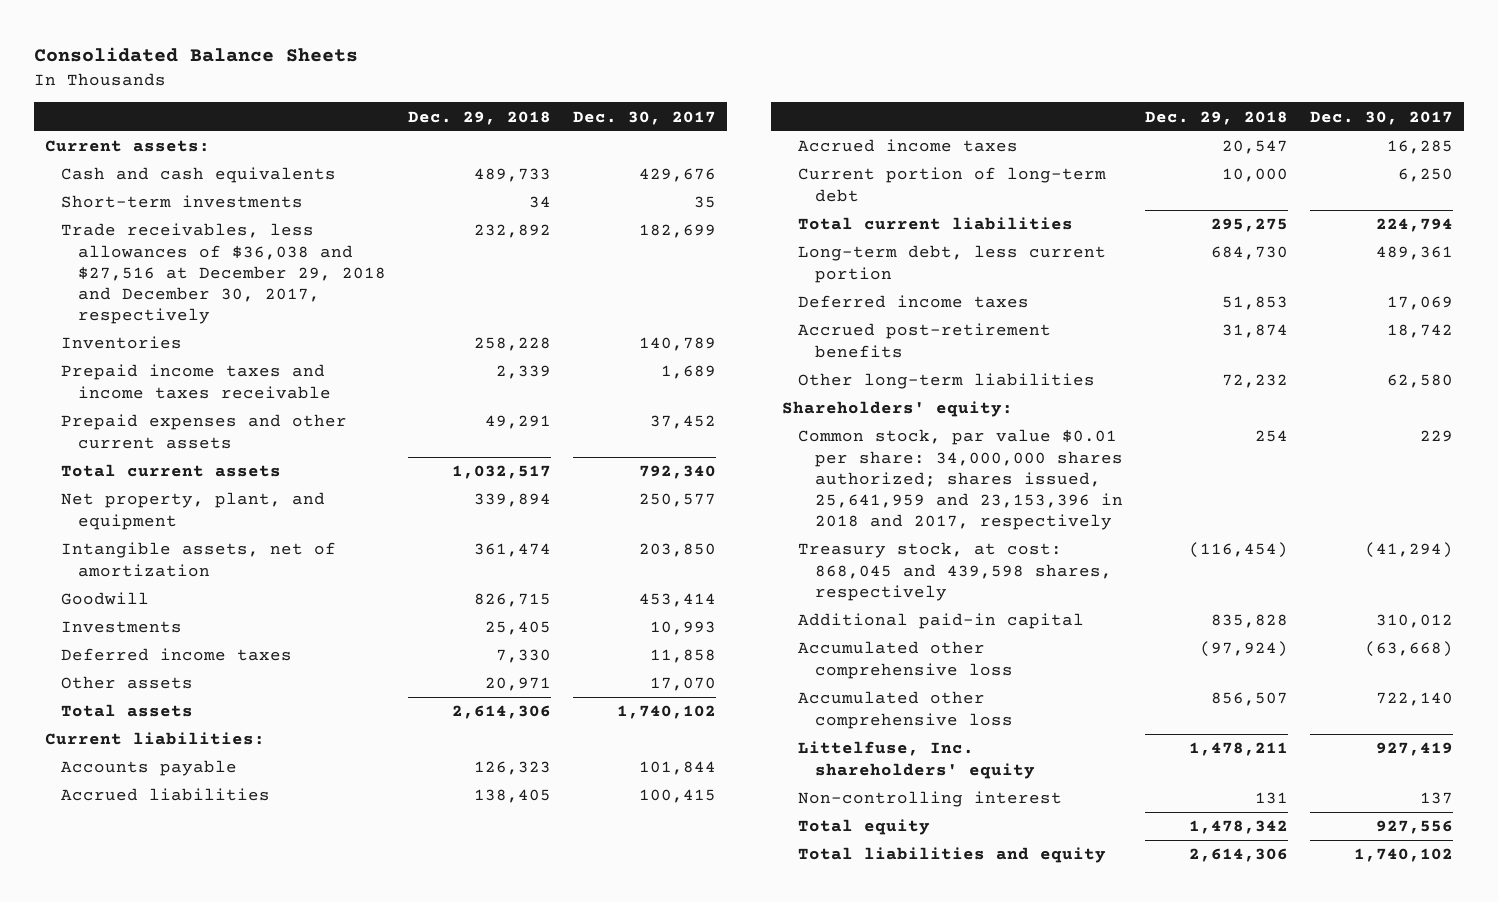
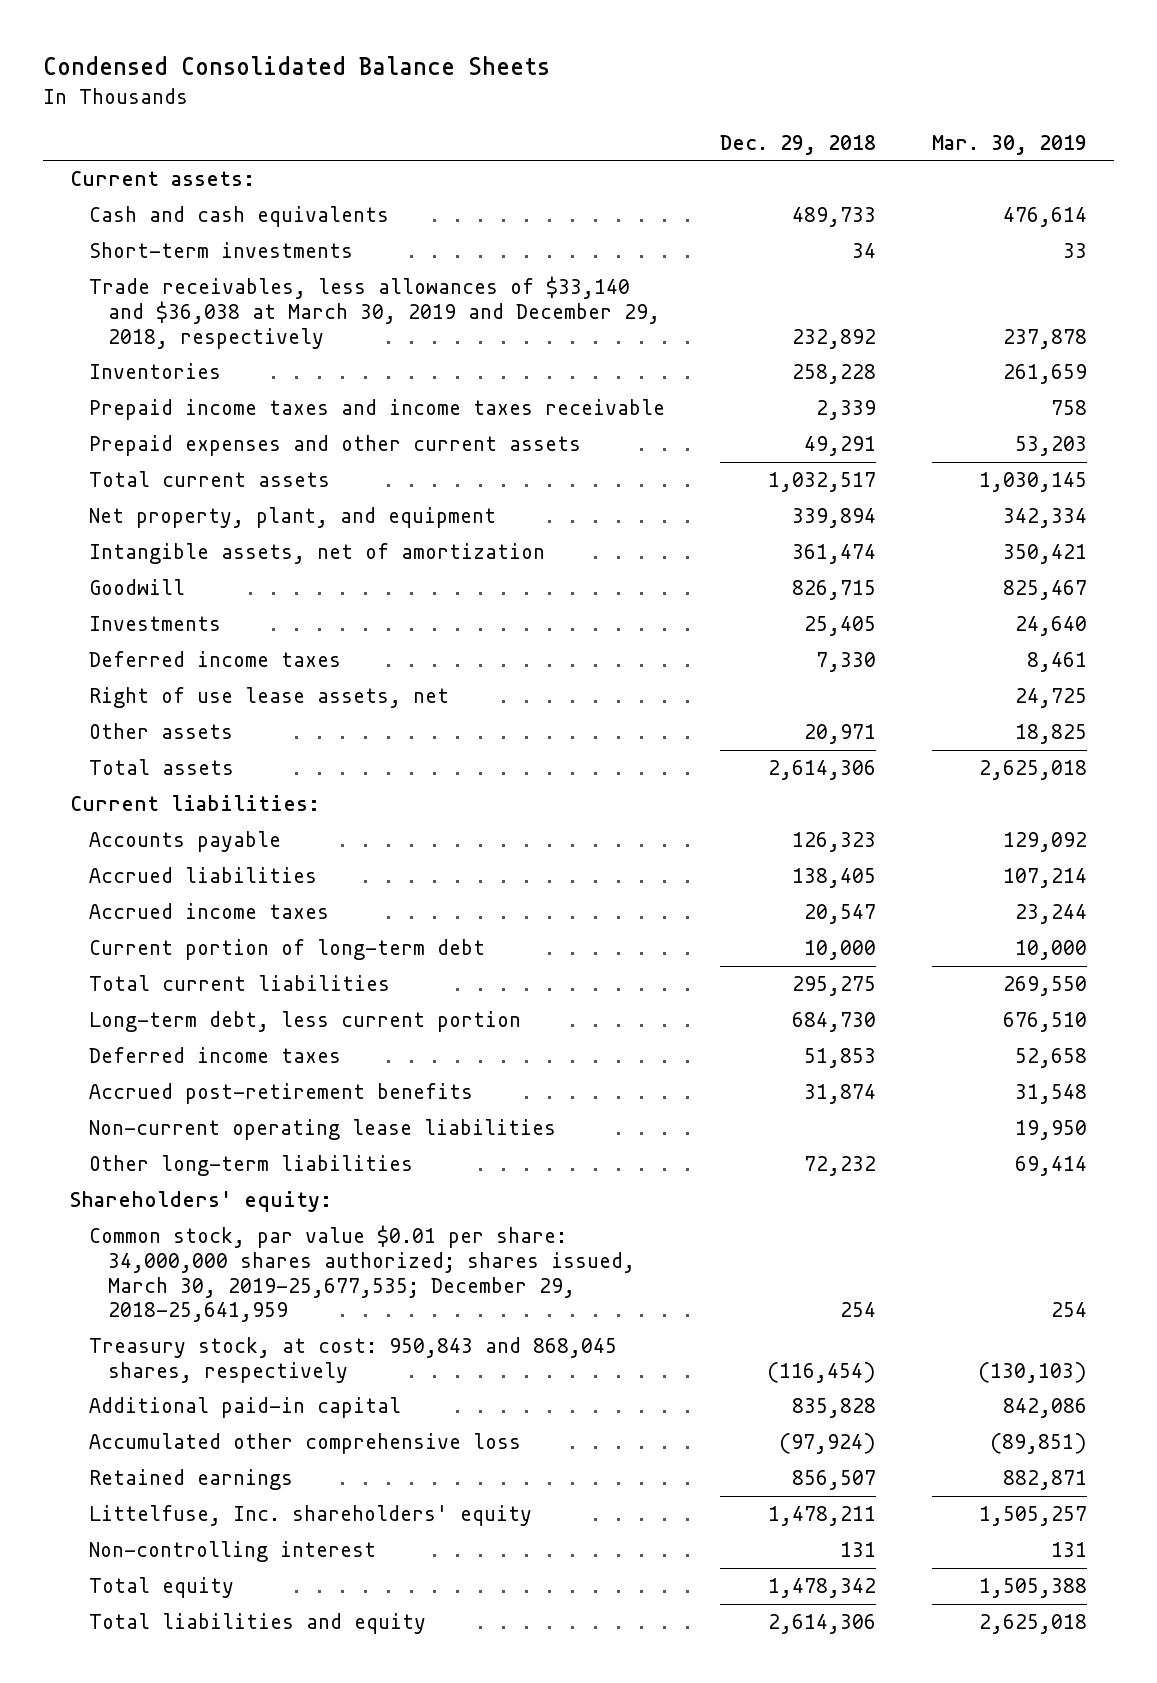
[34,47,359,63] Consolidated Balance Sheets -> [42,56,550,76] Condensed Consolidated Balance Sheets
[573,110,717,125] Dec. 30, 2017 -> none
none -> [931,134,1087,155] Mar. 30, 2019
[61,223,386,325] Trade receivables, less allowances of $36,038 and $27,516 at December 29, 2018 and December 30, 2017, respectively -> [89,276,660,349] Trade receivables, less allowances of $33,140 and $36,038 at March 30, 2019 and December 29, 2018, respectively
none -> [89,687,450,709] Right of use lease assets, net
none -> [89,1119,557,1141] Non-current operating lease liabilities
[798,429,1123,531] Common stock, par value $0.01 per share: 34,000,000 shares authorized; shares issued, 25,641,959 and 23,153,396 in 2018 and 2017, respectively -> [89,1225,635,1323] Common stock, par value $0.01 per share: 34,000,000 shares authorized; shares issued, March 30, 2019-25,677,535; December 29, 2018-25,641,959
[798,542,1112,601] Treasury stock, at cost: 868,045 and 439,598 shares, respectively -> [89,1337,618,1383] Treasury stock, at cost: 950,843 and 868,045 shares, respectively
[798,691,1013,729] Accumulated other comprehensive loss -> [89,1469,294,1491] Retained earnings

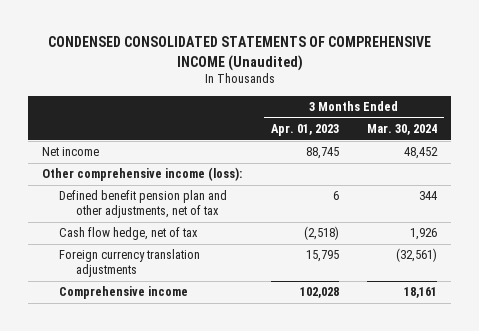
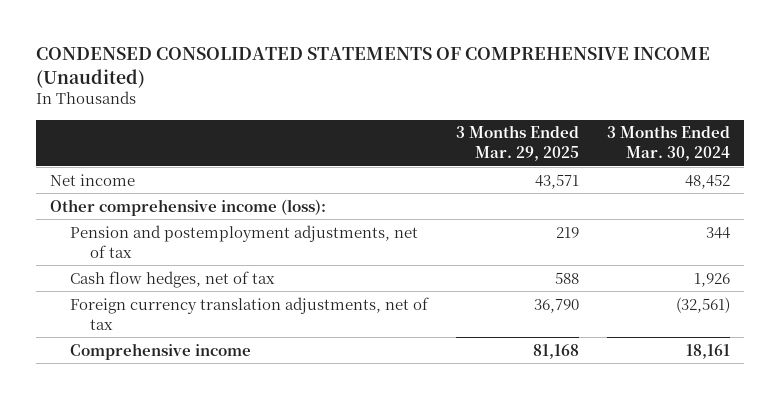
[270,123,339,136] Apr. 01, 2023 -> none
none -> [455,125,579,162] 3 Months Ended Mar. 29, 2025
[59,190,228,219] Defined benefit pension plan and other adjustments, net of tax -> [69,224,418,258] Pension and postemployment adjustments, net of tax
[59,227,199,241] Cash flow hedge, net of tax -> [69,270,275,288] Cash flow hedges, net of tax
[59,249,201,278] Foreign currency translation adjustments -> [69,296,429,330] Foreign currency translation adjustments, net of tax

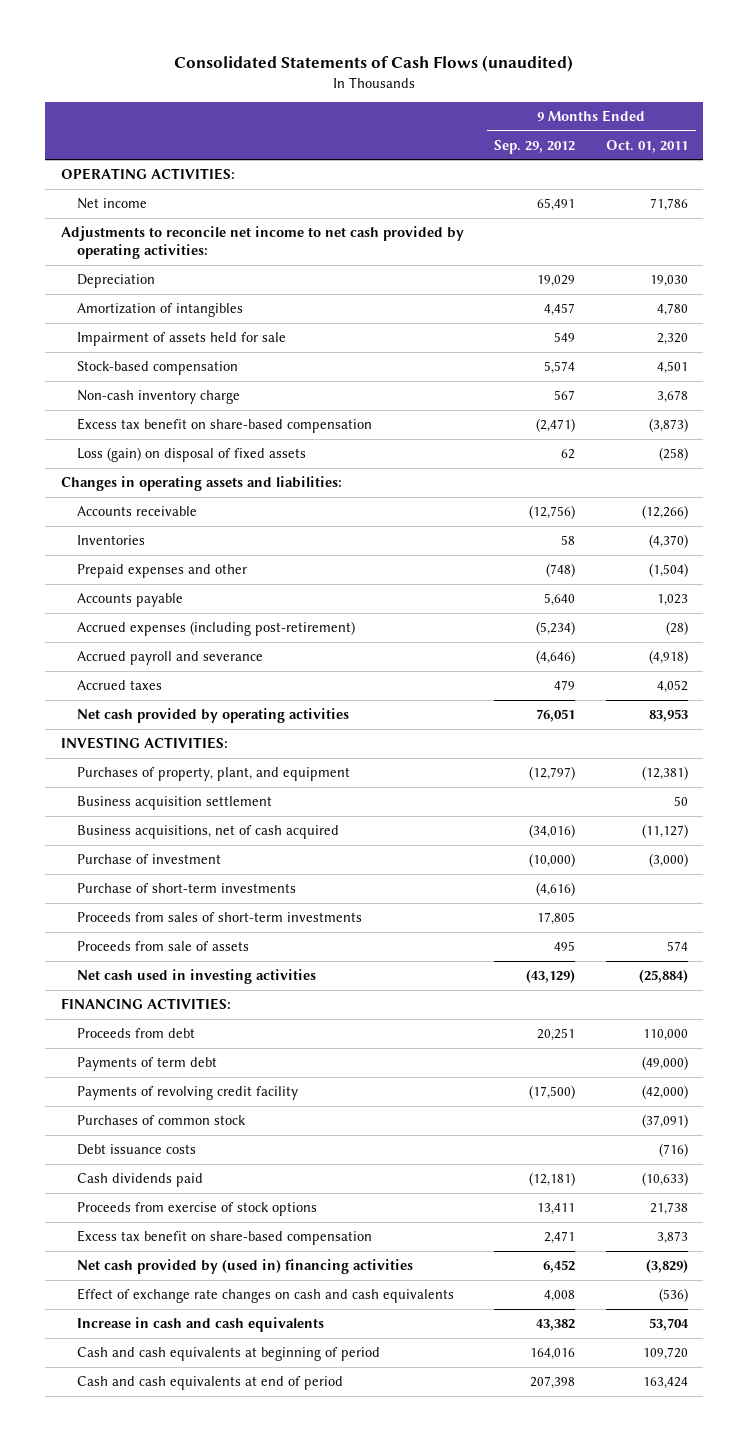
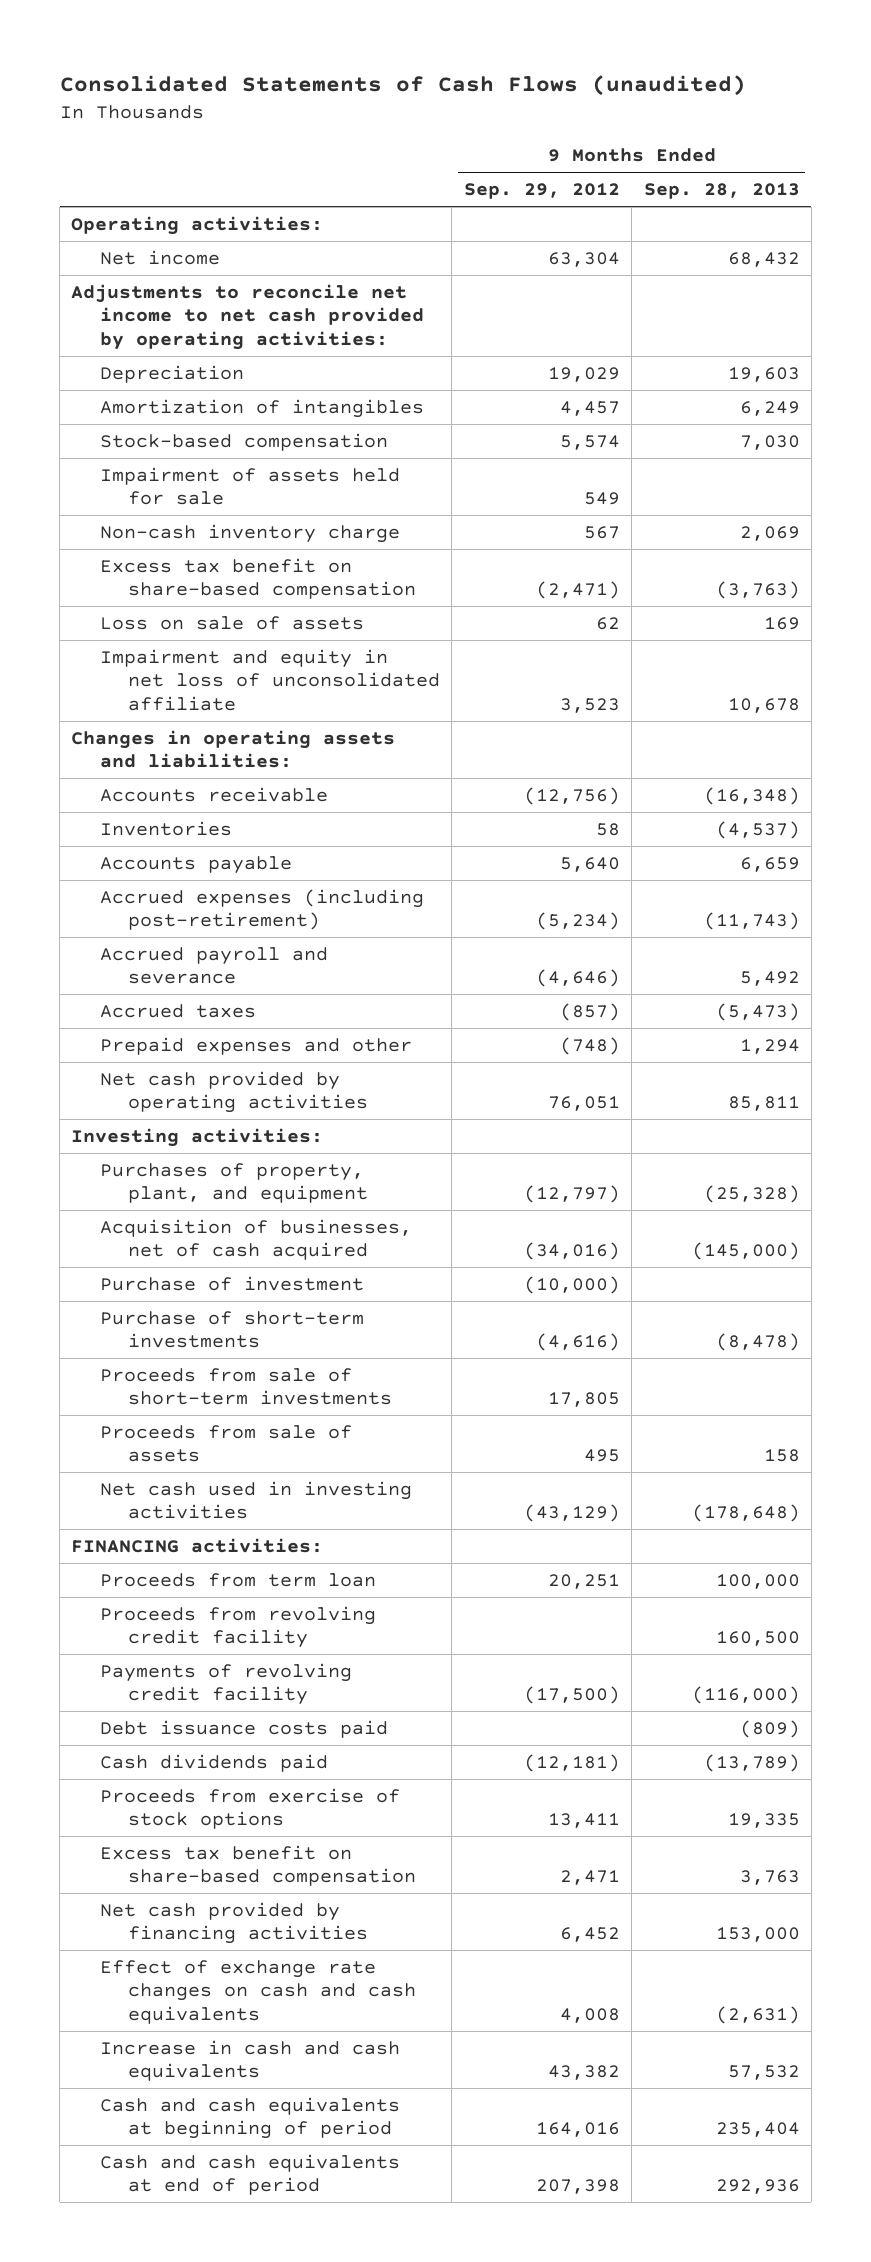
[606,139,689,153] Oct. 01, 2011 -> none
none -> [643,183,800,200] Sep. 28, 2013
[60,168,235,181] OPERATING ACTIVITIES: -> [71,215,324,235] Operating activities:
[537,198,576,212] 65,491 -> [547,251,620,267] 63,304
[76,332,286,347] Impairment of assets held for sale -> [99,466,400,506] Impairment of assets held for sale
[76,447,306,463] Loss (gain) on disposal of fixed assets -> [99,615,364,630] Loss on sale of assets
none -> [99,648,440,711] Impairment and equity in net loss of unconsolidated affiliate
[554,680,576,691] 479 -> [559,1002,620,1021] (857)
[76,564,247,579] Prepaid expenses and other -> [99,1036,412,1055] Prepaid expenses and other
[60,737,228,750] INVESTING ACTIVITIES: -> [71,1127,324,1147] Investing activities:
[76,796,272,811] Business acquisition settlement -> none
[76,825,339,840] Business acquisitions, net of cash acquired -> [99,1218,412,1261] Acquisition of businesses, net of cash acquired
[76,912,362,923] Proceeds from sales of short-term investments -> [99,1367,392,1406] Proceeds from sale of short-term investments
[76,1057,217,1072] Payments of term debt -> none
[60,998,231,1011] FINANCING ACTIVITIES: -> [71,1537,324,1553] FINANCING activities:
[76,1028,195,1039] Proceeds from debt -> [99,1572,376,1587] Proceeds from term loan
none -> [99,1605,376,1649] Proceeds from revolving credit facility
[76,1115,246,1126] Purchases of common stock -> none
[76,1144,196,1156] Debt issuance costs -> [99,1719,388,1738] Debt issuance costs paid
[76,1259,413,1275] Net cash provided by (used in) financing activities -> [99,1901,368,1945] Net cash provided by financing activities

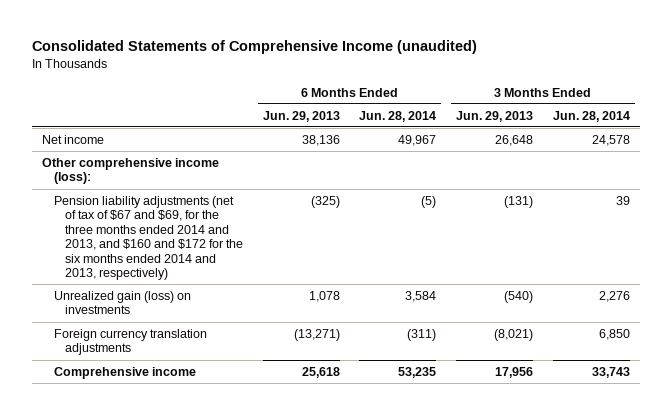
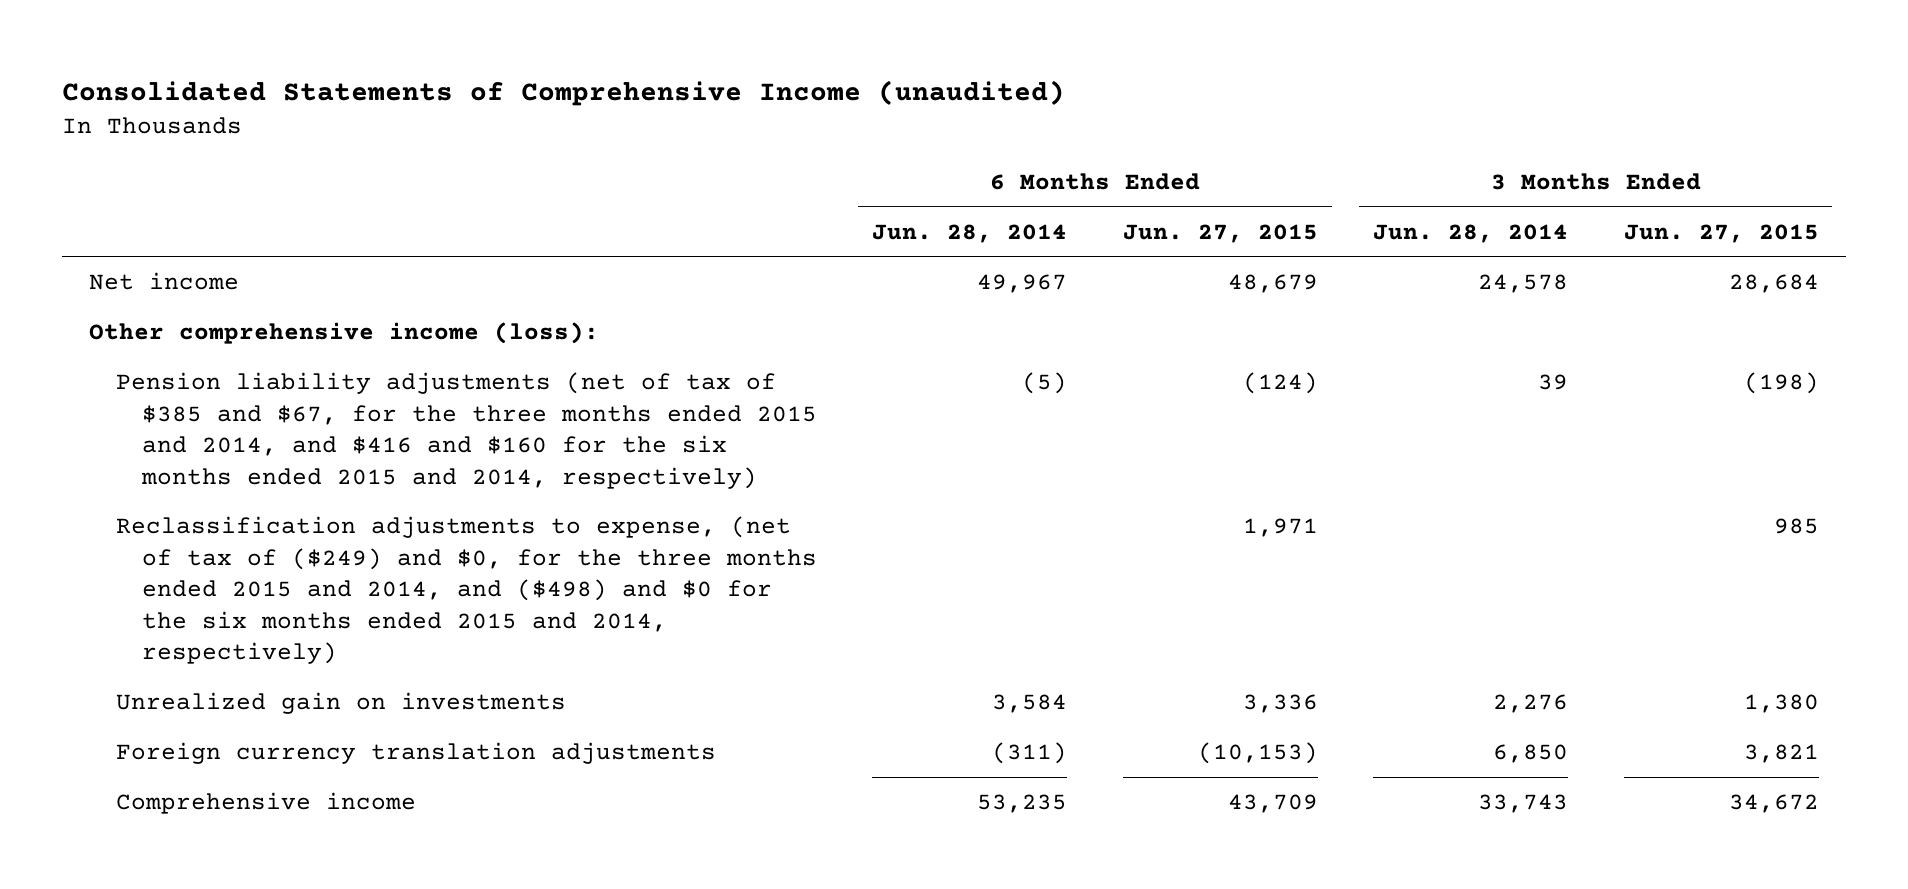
[262,110,340,122] Jun. 29, 2013 -> none
[456,110,534,122] Jun. 29, 2013 -> none
none -> [1122,223,1318,243] Jun. 27, 2015
none -> [1623,223,1819,243] Jun. 27, 2015
[53,195,244,280] Pension liability adjustments (net of tax of $67 and $69, for the three months ended 2014 and 2013, and $160 and $172 for the six months ended 2014 and 2013, respectively) -> [115,371,817,489] Pension liability adjustments (net of tax of $385 and $67, for the three months ended 2015 and 2014, and $416 and $160 for the six months ended 2015 and 2014, respectively)
none -> [115,515,817,665] Reclassification adjustments to expense, (net of tax of ($249) and $0, for the three months ended 2015 and 2014, and ($498) and $0 for the six months ended 2015 and 2014, respectively)
[53,290,191,315] Unrealized gain (loss) on investments -> [115,691,566,714] Unrealized gain on investments

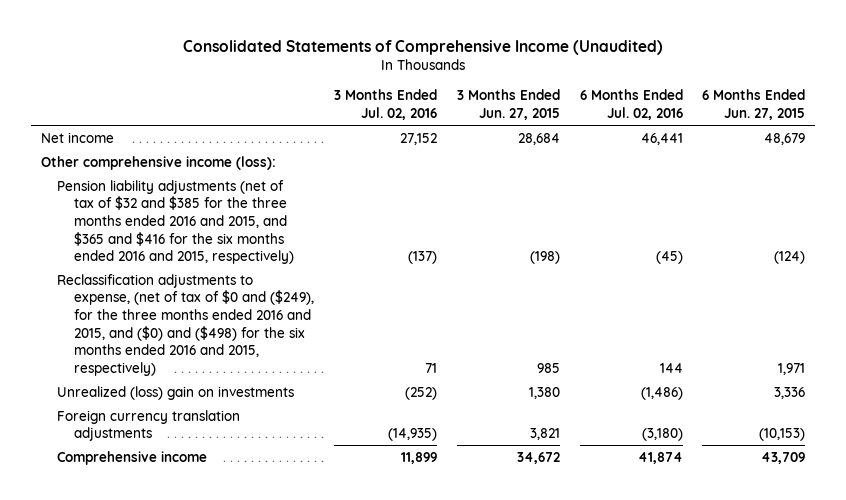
[61,79,1065,106] Consolidated Statements of Comprehensive Income (unaudited) -> [183,39,664,55] Consolidated Statements of Comprehensive Income (Unaudited)
[872,223,1068,243] Jun. 28, 2014 -> none
[1373,223,1569,243] Jun. 28, 2014 -> none
none -> [334,89,438,121] 3 Months Ended Jul. 02, 2016
none -> [579,89,683,121] 6 Months Ended Jul. 02, 2016
[115,371,817,489] Pension liability adjustments (net of tax of $385 and $67, for the three months ended 2015 and 2014, and $416 and $160 for the six months ended 2015 and 2014, respectively) -> [57,179,295,265] Pension liability adjustments (net of tax of $32 and $385 for the three months ended 2016 and 2015, and $365 and $416 for the six months ended 2016 and 2015, respectively)
[115,515,817,665] Reclassification adjustments to expense, (net of tax of ($249) and $0, for the three months ended 2015 and 2014, and ($498) and $0 for the six months ended 2015 and 2014, respectively) -> [57,273,315,376] Reclassification adjustments to expense, (net of tax of $0 and ($249), for the three months ended 2016 and 2015, and ($0) and ($498) for the six months ended 2016 and 2015, respectively)
[115,691,566,714] Unrealized gain on investments -> [57,385,295,400] Unrealized (loss) gain on investments

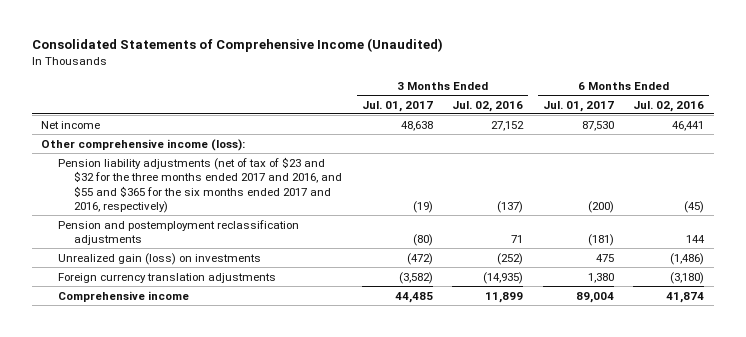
[456,89,560,121] 3 Months Ended Jun. 27, 2015 -> none
[702,89,806,121] 6 Months Ended Jun. 27, 2015 -> none
none -> [361,100,433,112] Jul. 01, 2017
none -> [542,100,614,112] Jul. 01, 2017
[57,179,295,265] Pension liability adjustments (net of tax of $32 and $385 for the three months ended 2016 and 2015, and $365 and $416 for the six months ended 2016 and 2015, respectively) -> [57,156,343,214] Pension liability adjustments (net of tax of $23 and $32 for the three months ended 2017 and 2016, and $55 and $365 for the six months ended 2017 and 2016, respectively)
[57,273,315,376] Reclassification adjustments to expense, (net of tax of $0 and ($249), for the three months ended 2016 and 2015, and ($0) and ($498) for the six months ended 2016 and 2015, respectively) -> [57,219,299,246] Pension and postemployment reclassification adjustments
[57,385,295,400] Unrealized (loss) gain on investments -> [57,252,261,265] Unrealized gain (loss) on investments

